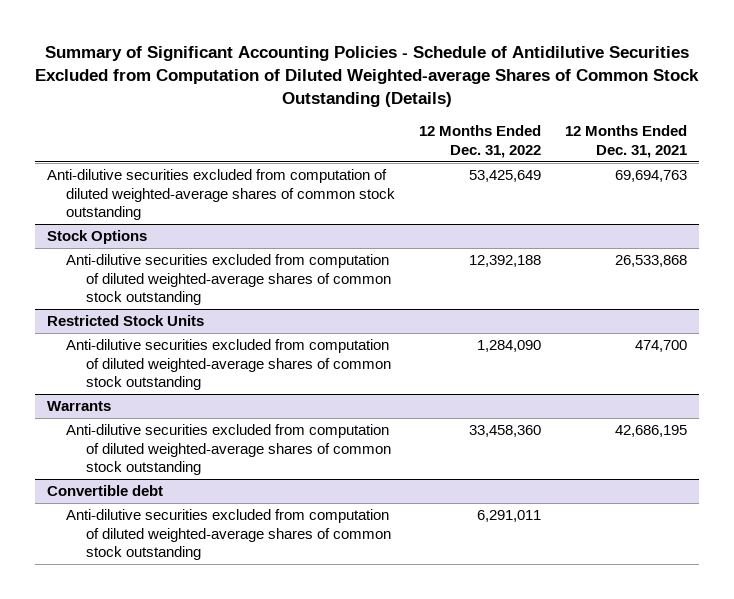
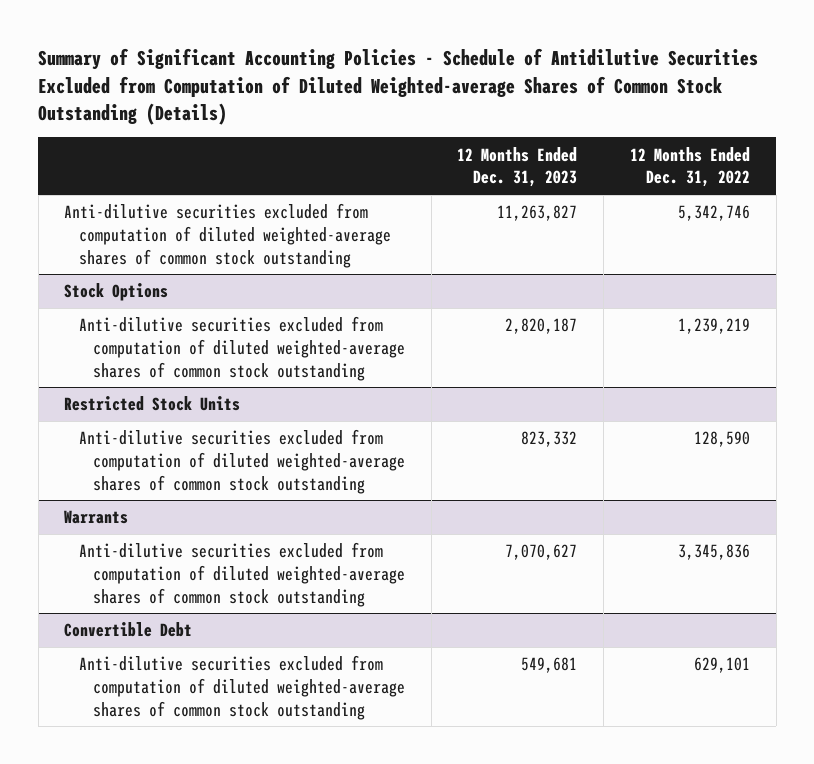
[565,125,688,158] 12 Months Ended Dec. 31, 2021 -> none
none -> [457,146,578,188] 12 Months Ended Dec. 31, 2023
[469,170,542,183] 53,425,649 -> [677,205,750,222] 5,342,746
[469,255,542,268] 12,392,188 -> [677,318,750,335] 1,239,219
[477,340,542,353] 1,284,090 -> [693,431,750,448] 128,590
[469,425,542,438] 33,458,360 -> [677,544,750,561] 3,345,836
[46,485,163,497] Convertible debt -> [64,622,193,638] Convertible Debt
[477,510,542,523] 6,291,011 -> [693,657,750,674] 629,101

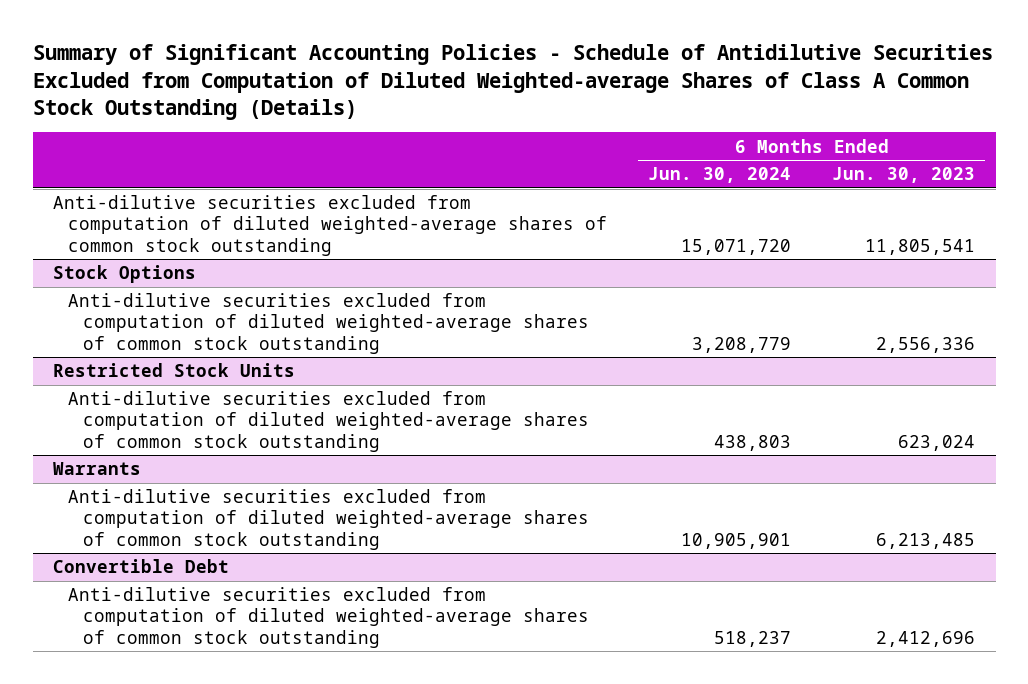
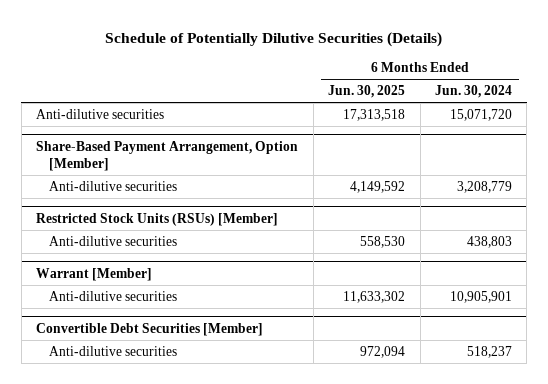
[32,44,993,120] Summary of Significant Accounting Policies - Schedule of Antidilutive Securities Excluded from Computation of Diluted Weighted-average Shares of Class A Common Stock Outstanding (Details) -> [105,31,443,47] Schedule of Potentially Dilutive Securities (Details)
[832,167,976,184] Jun. 30, 2023 -> none
none -> [328,85,406,99] Jun. 30, 2025
[53,195,608,256] Anti-dilutive securities excluded from computation of diluted weighted-average shares of common stock outstanding -> [36,108,165,119] Anti-dilutive securities
[53,265,197,284] Stock Options -> [36,140,299,172] Share-Based Payment Arrangement, Option [Member]
[68,293,589,354] Anti-dilutive securities excluded from computation of diluted weighted-average shares of common stock outstanding -> [48,180,177,191] Anti-dilutive securities
[53,363,296,378] Restricted Stock Units -> [36,212,279,226] Restricted Stock Units (RSUs) [Member]
[68,391,589,452] Anti-dilutive securities excluded from computation of diluted weighted-average shares of common stock outstanding -> [48,235,177,246] Anti-dilutive securities
[53,462,142,476] Warrants -> [36,267,153,281] Warrant [Member]
[68,489,589,550] Anti-dilutive securities excluded from computation of diluted weighted-average shares of common stock outstanding -> [48,290,177,301] Anti-dilutive securities
[53,559,230,574] Convertible Debt -> [36,322,264,336] Convertible Debt Securities [Member]
[68,587,589,648] Anti-dilutive securities excluded from computation of diluted weighted-average shares of common stock outstanding -> [48,345,177,356] Anti-dilutive securities

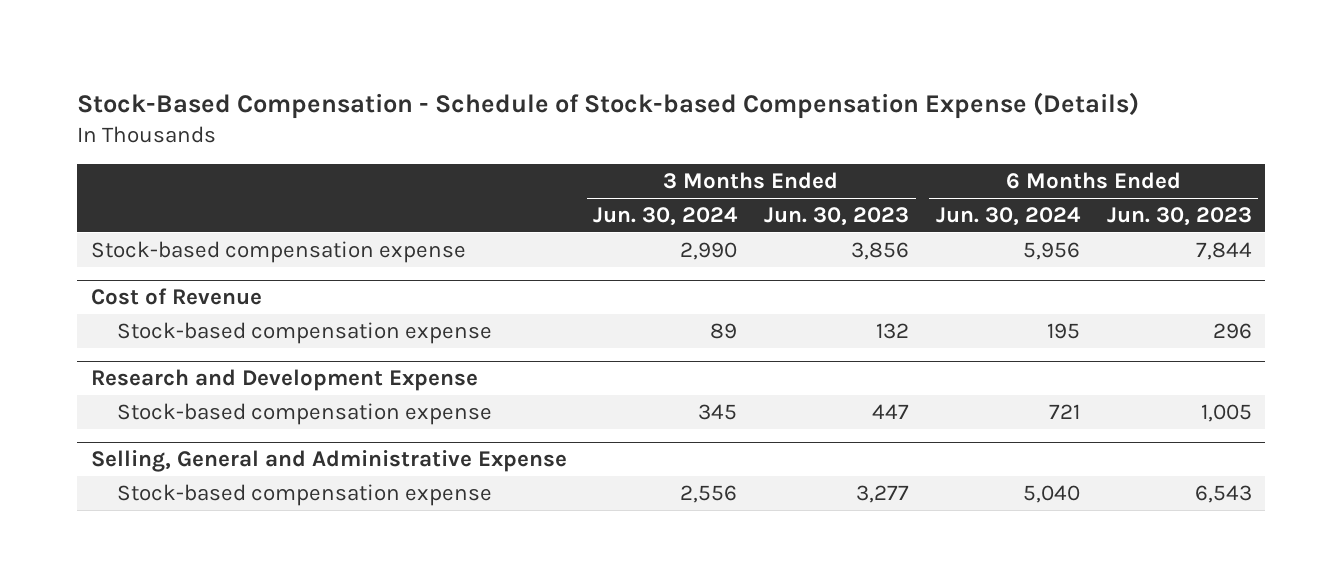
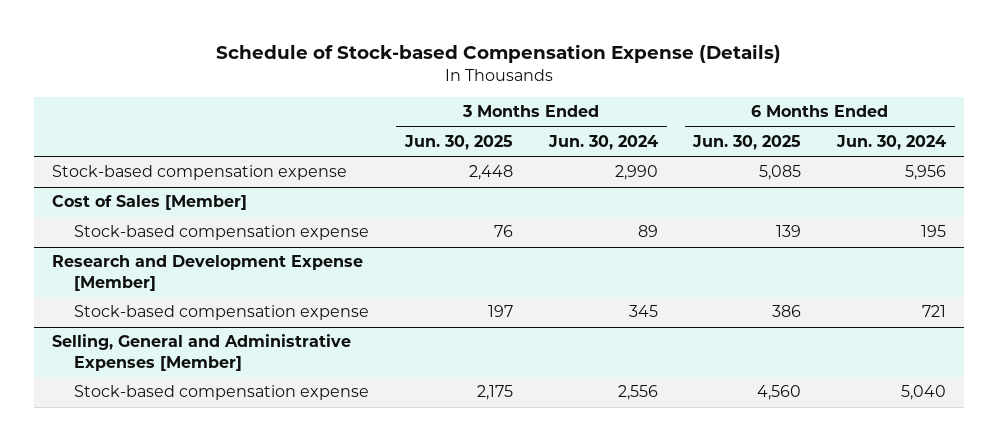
[77,91,1140,119] Stock-Based Compensation - Schedule of Stock-based Compensation Expense (Details) -> [216,44,782,64] Schedule of Stock-based Compensation Expense (Details)
[764,207,910,227] Jun. 30, 2023 -> none
[1106,207,1252,227] Jun. 30, 2023 -> none
none -> [403,135,513,151] Jun. 30, 2025
none -> [692,135,802,151] Jun. 30, 2025
[90,288,262,306] Cost of Revenue -> [51,195,247,211] Cost of Sales [Member]
[90,369,478,392] Research and Development Expense -> [51,255,363,291] Research and Development Expense [Member]
[90,450,567,473] Selling, General and Administrative Expense -> [51,334,351,371] Selling, General and Administrative Expenses [Member]

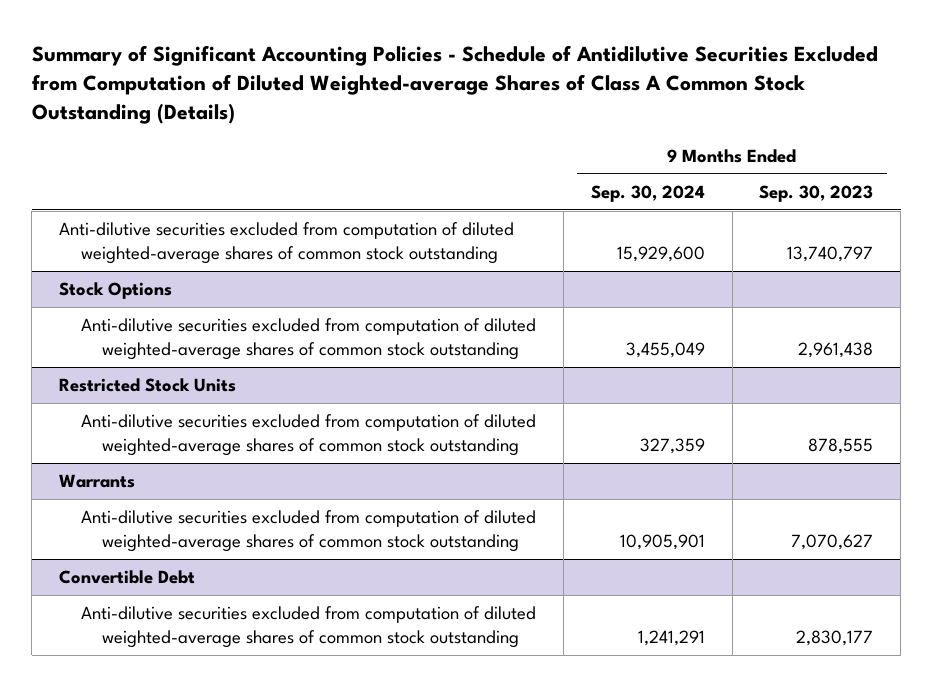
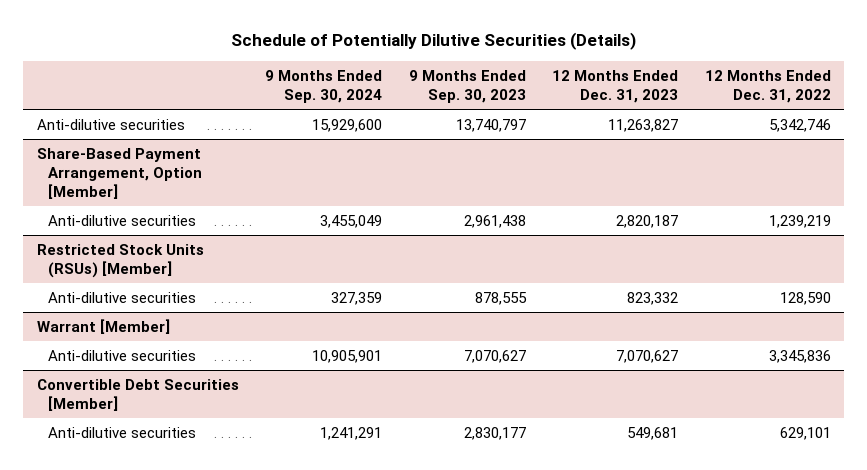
[31,44,878,124] Summary of Significant Accounting Policies - Schedule of Antidilutive Securities Excluded from Computation of Diluted Weighted-average Shares of Class A Common Stock Outstanding (Details) -> [230,32,636,51] Schedule of Potentially Dilutive Securities (Details)
none -> [552,69,679,103] 12 Months Ended Dec. 31, 2023
none -> [704,69,831,103] 12 Months Ended Dec. 31, 2022
[59,222,515,265] Anti-dilutive securities excluded from computation of diluted weighted-average shares of common stock outstanding -> [36,118,185,130] Anti-dilutive securities
[59,282,173,300] Stock Options -> [36,147,202,199] Share-Based Payment Arrangement, Option [Member]
[80,318,536,361] Anti-dilutive securities excluded from computation of diluted weighted-average shares of common stock outstanding -> [47,214,196,226] Anti-dilutive securities
[59,378,237,393] Restricted Stock Units -> [36,243,204,278] Restricted Stock Units (RSUs) [Member]
[80,414,536,457] Anti-dilutive securities excluded from computation of diluted weighted-average shares of common stock outstanding -> [47,291,196,303] Anti-dilutive securities
[59,474,136,489] Warrants -> [36,318,170,334] Warrant [Member]
[80,510,536,553] Anti-dilutive securities excluded from computation of diluted weighted-average shares of common stock outstanding -> [47,349,196,361] Anti-dilutive securities
[59,570,196,585] Convertible Debt -> [36,378,239,411] Convertible Debt Securities [Member]
[80,606,536,649] Anti-dilutive securities excluded from computation of diluted weighted-average shares of common stock outstanding -> [47,426,196,438] Anti-dilutive securities

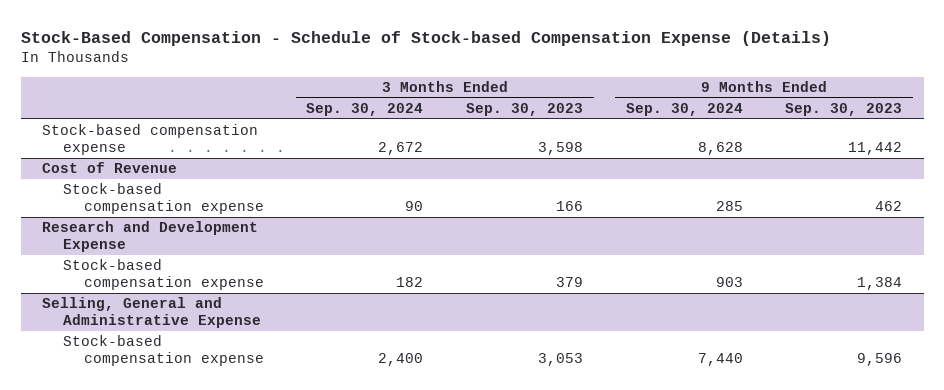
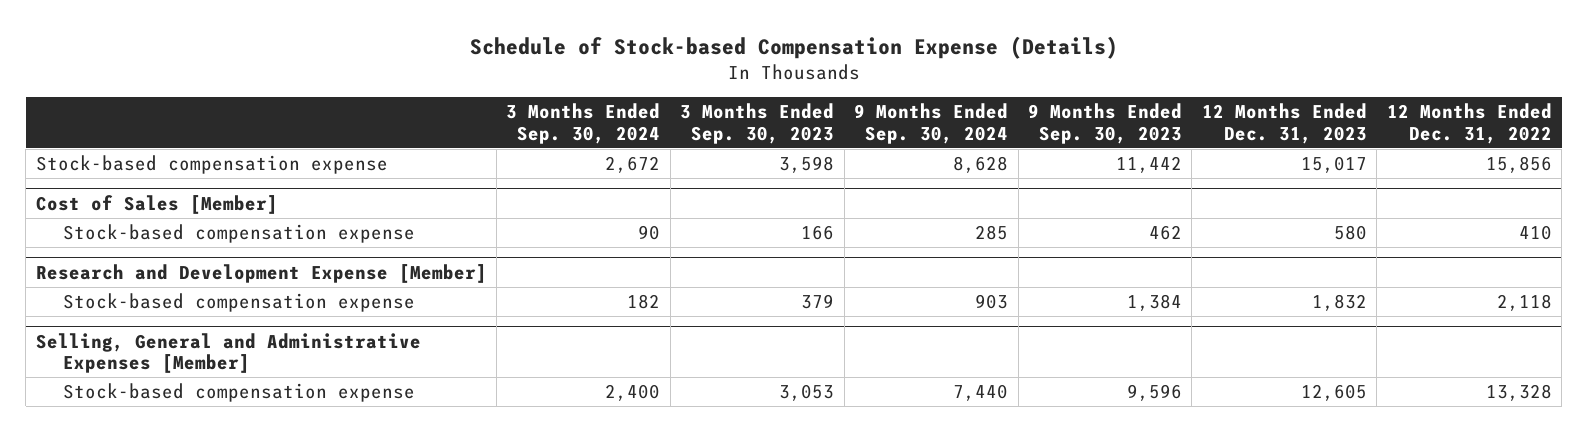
[20,30,831,46] Stock-Based Compensation - Schedule of Stock-based Compensation Expense (Details) -> [469,36,1118,60] Schedule of Stock-based Compensation Expense (Details)
none -> [1201,103,1367,144] 12 Months Ended Dec. 31, 2023
none -> [1386,103,1552,144] 12 Months Ended Dec. 31, 2022
[41,162,177,174] Cost of Revenue -> [35,194,278,214] Cost of Sales [Member]
[41,221,258,253] Research and Development Expense -> [35,263,487,283] Research and Development Expense [Member]
[41,297,261,329] Selling, General and Administrative Expense -> [35,332,421,373] Selling, General and Administrative Expenses [Member]

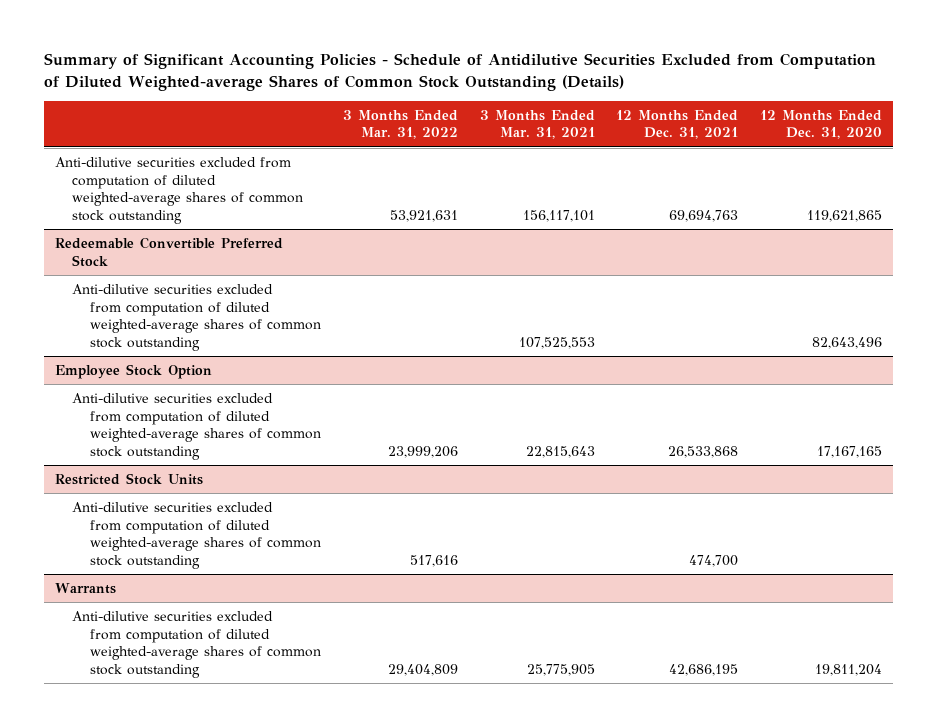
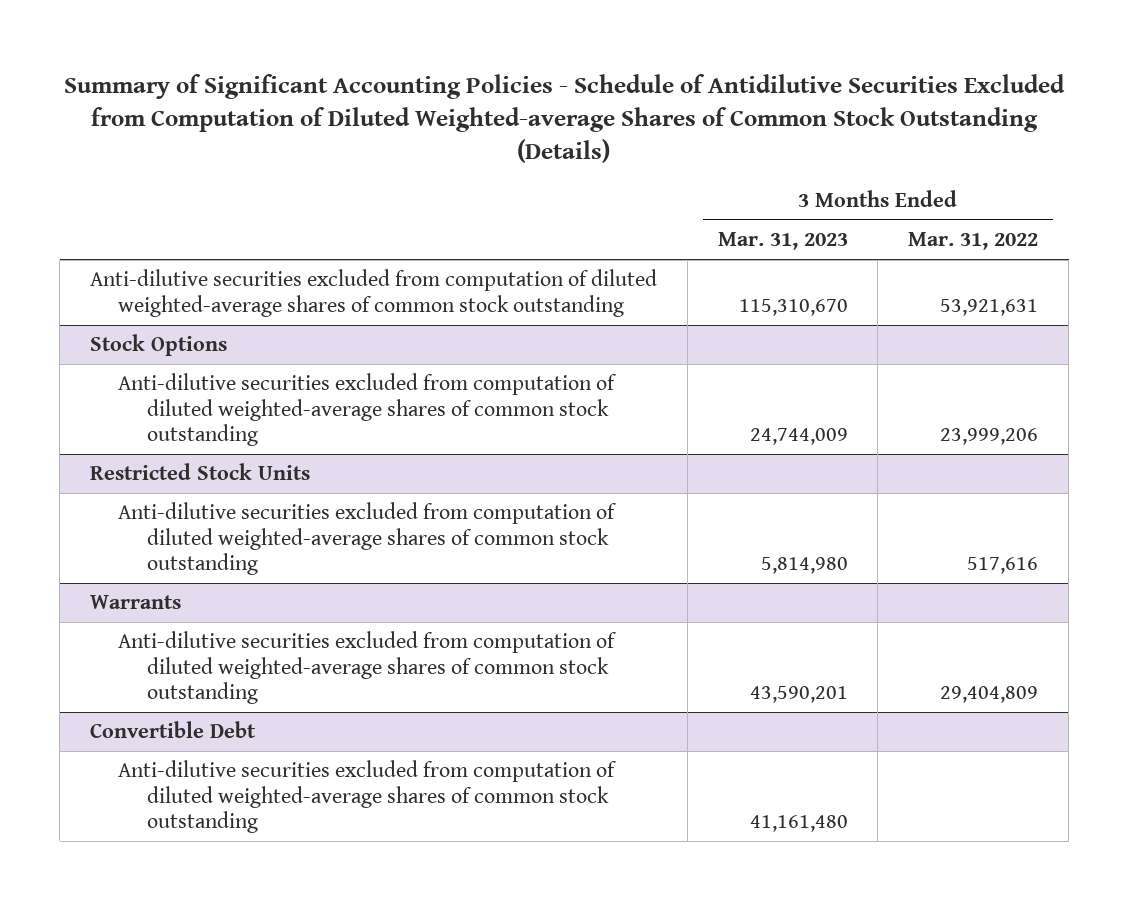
[479,109,595,140] 3 Months Ended Mar. 31, 2021 -> none
[616,109,739,140] 12 Months Ended Dec. 31, 2021 -> none
[760,109,883,140] 12 Months Ended Dec. 31, 2020 -> none
none -> [717,232,848,251] Mar. 31, 2023
[54,236,283,267] Redeemable Convertible Preferred Stock -> none
[72,283,321,352] Anti-dilutive securities excluded from computation of diluted weighted-average shares of common stock outstanding -> none
[54,363,212,379] Employee Stock Option -> [90,334,228,357] Stock Options
none -> [90,721,257,739] Convertible Debt
none -> [118,760,618,833] Anti-dilutive securities excluded from computation of diluted weighted-average shares of common stock outstanding

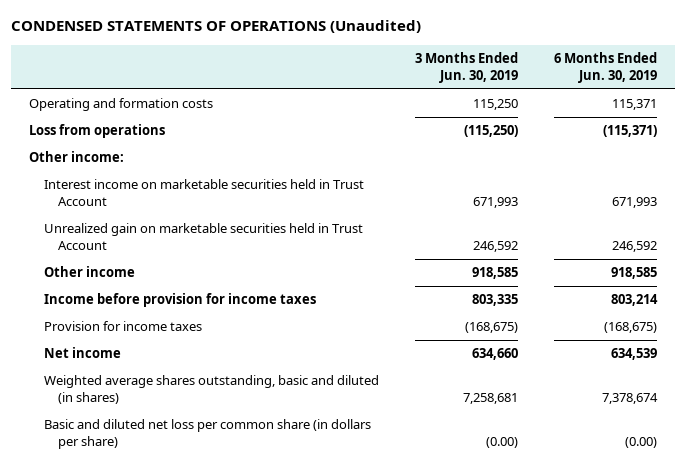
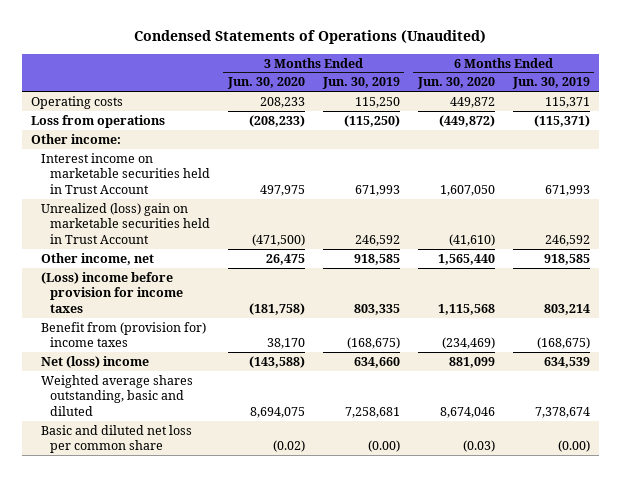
[10,20,421,34] CONDENSED STATEMENTS OF OPERATIONS (Unaudited) -> [134,30,487,45] Condensed Statements of Operations (Unaudited)
none -> [226,77,305,90] Jun. 30, 2020
none -> [416,77,495,90] Jun. 30, 2020
[28,98,213,112] Operating and formation costs -> [31,95,124,109] Operating costs
[43,223,363,251] Unrealized gain on marketable securities held in Trust Account -> [40,202,210,244] Unrealized (loss) gain on marketable securities held in Trust Account
[43,266,135,278] Other income -> [40,252,154,265] Other income, net
[43,293,316,308] Income before provision for income taxes -> [40,271,183,313] (Loss) income before provision for income taxes
[43,321,202,332] Provision for income taxes -> [40,321,206,348] Benefit from (provision for) income taxes
[43,347,121,359] Net income -> [40,355,149,368] Net (loss) income
[43,375,379,405] Weighted average shares outstanding, basic and diluted (in shares) -> [40,374,193,416] Weighted average shares outstanding, basic and diluted
[43,419,371,450] Basic and diluted net loss per common share (in dollars per share) -> [40,424,192,454] Basic and diluted net loss per common share

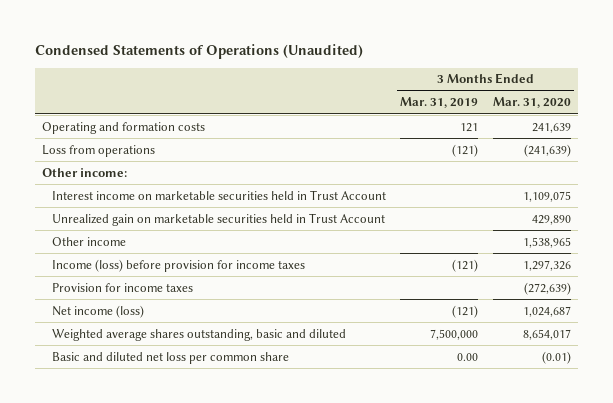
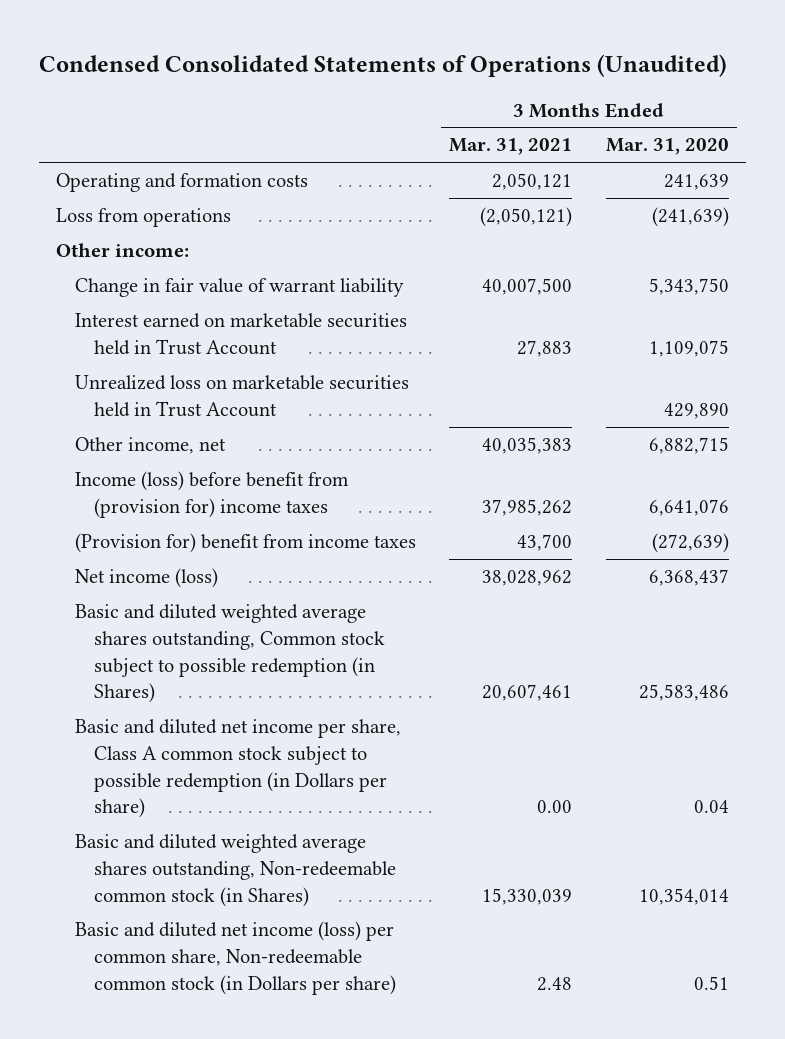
[35,44,364,60] Condensed Statements of Operations (Unaudited) -> [39,53,728,77] Condensed Consolidated Statements of Operations (Unaudited)
[400,97,479,109] Mar. 31, 2019 -> none
none -> [449,138,573,156] Mar. 31, 2021
none -> [74,278,404,298] Change in fair value of warrant liability
[51,189,386,200] Interest income on marketable securities held in Trust Account -> [74,313,407,355] Interest earned on marketable securities held in Trust Account
[51,212,385,226] Unrealized gain on marketable securities held in Trust Account -> [74,375,409,417] Unrealized loss on marketable securities held in Trust Account
[51,236,126,246] Other income -> [74,437,226,455] Other income, net
[522,236,571,248] 1,538,965 -> [649,437,730,455] 6,882,715
[51,258,305,272] Income (loss) before provision for income taxes -> [74,471,349,518] Income (loss) before benefit from (provision for) income taxes
[522,259,571,271] 1,297,326 -> [649,498,730,516] 6,641,076
[51,282,193,292] Provision for income taxes -> [74,533,416,554] (Provision for) benefit from income taxes
[522,305,571,317] 1,024,687 -> [649,569,730,587] 6,368,437
[51,328,346,341] Weighted average shares outstanding, basic and diluted -> [74,604,385,704] Basic and diluted weighted average shares outstanding, Common stock subject to possible redemption (in Shares)
[522,328,571,340] 8,654,017 -> [639,684,730,702] 25,583,486
[51,351,289,364] Basic and diluted net loss per common share -> [74,719,401,819] Basic and diluted net income per share, Class A common stock subject to possible redemption (in Dollars per share)
[541,350,571,364] (0.01) -> [694,800,730,814] 0.04
none -> [74,834,396,907] Basic and diluted weighted average shares outstanding, Non-redeemable common stock (in Shares)
none -> [74,921,396,995] Basic and diluted net income (loss) per common share, Non-redeemable common stock (in Dollars per share)

